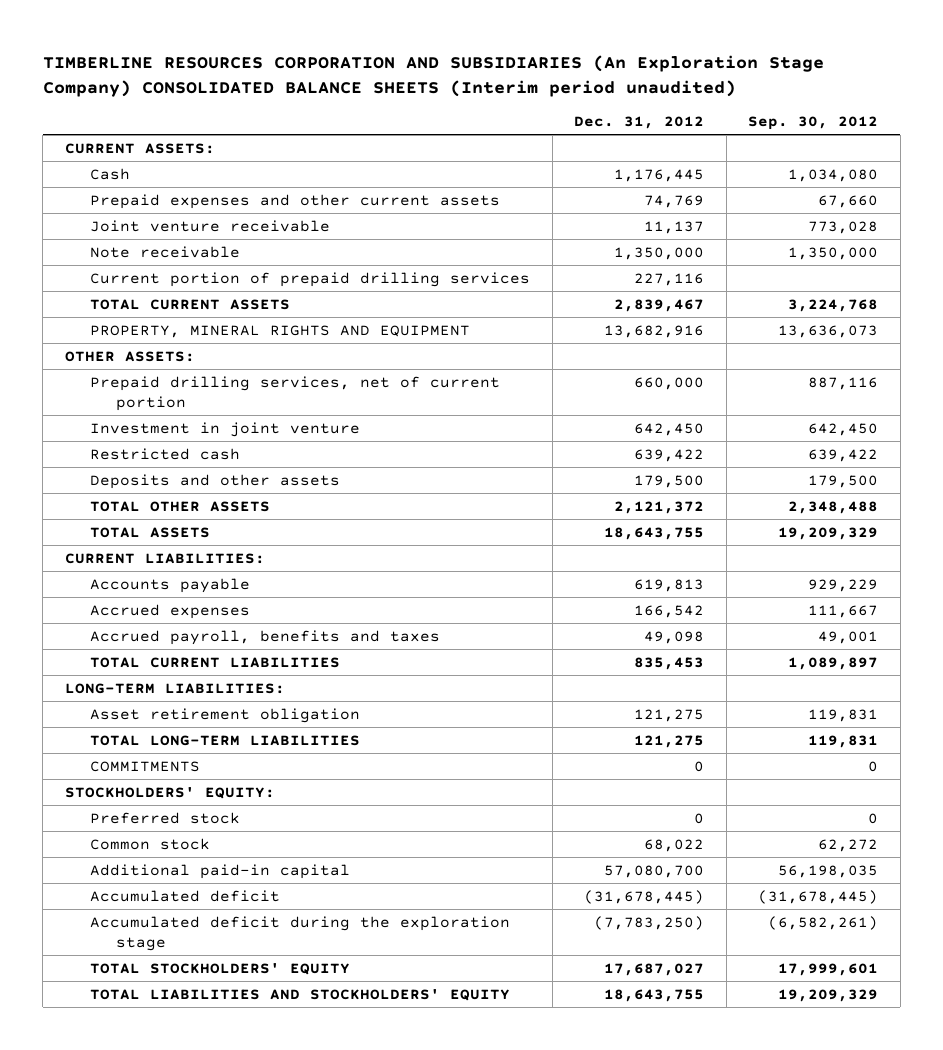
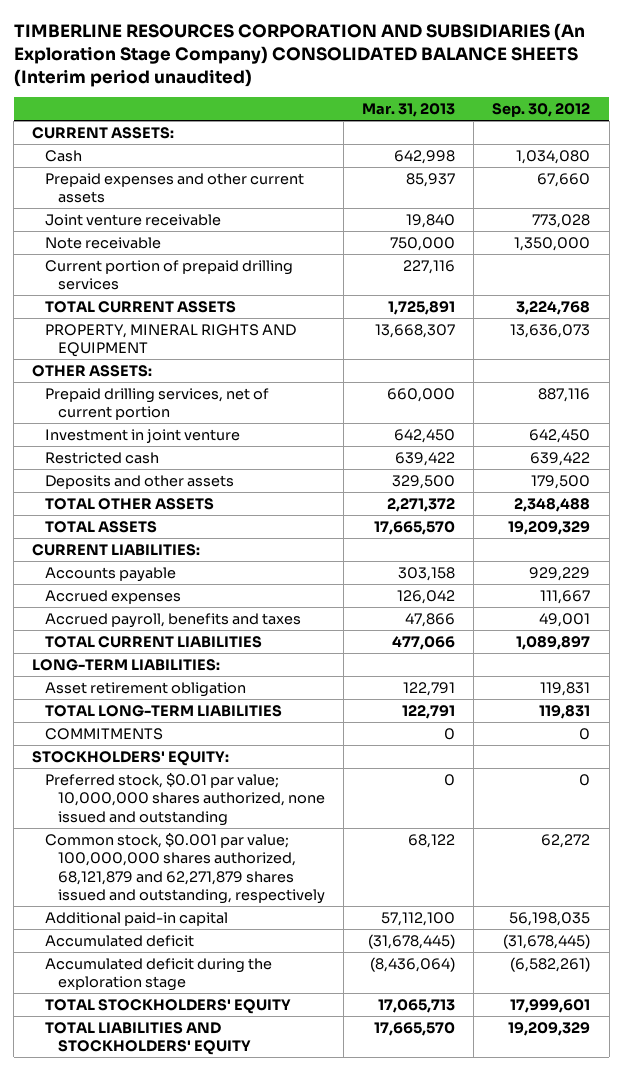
[574,116,705,130] Dec. 31, 2012 -> none
none -> [362,103,456,118] Mar. 31, 2013
[90,811,241,824] Preferred stock -> [45,772,326,826] Preferred stock, $0.01 par value; 10,000,000 shares authorized, none issued and outstanding
[90,837,211,850] Common stock -> [45,832,326,905] Common stock, $0.001 par value; 100,000,000 shares authorized, 68,121,879 and 62,271,879 shares issued and outstanding, respectively

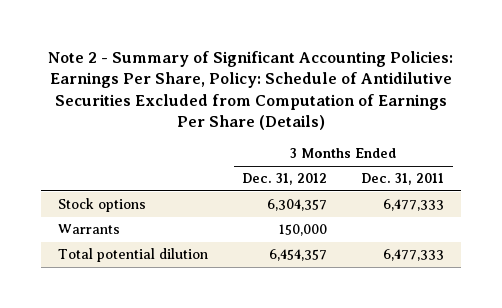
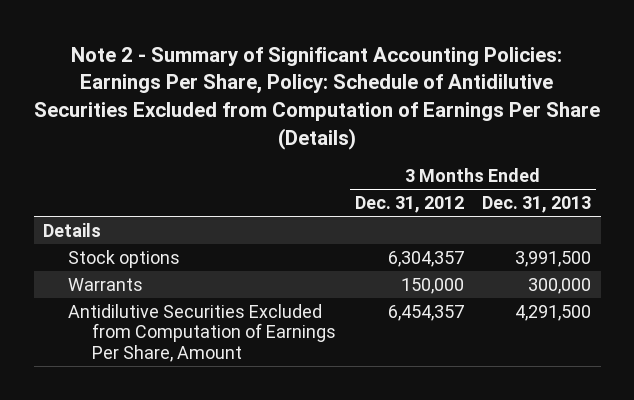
[361,173,445,186] Dec. 31, 2011 -> none
none -> [482,196,592,214] Dec. 31, 2013
none -> [43,222,102,237] Details
[58,248,209,263] Total potential dilution -> [67,303,337,362] Antidilutive Securities Excluded from Computation of Earnings Per Share, Amount

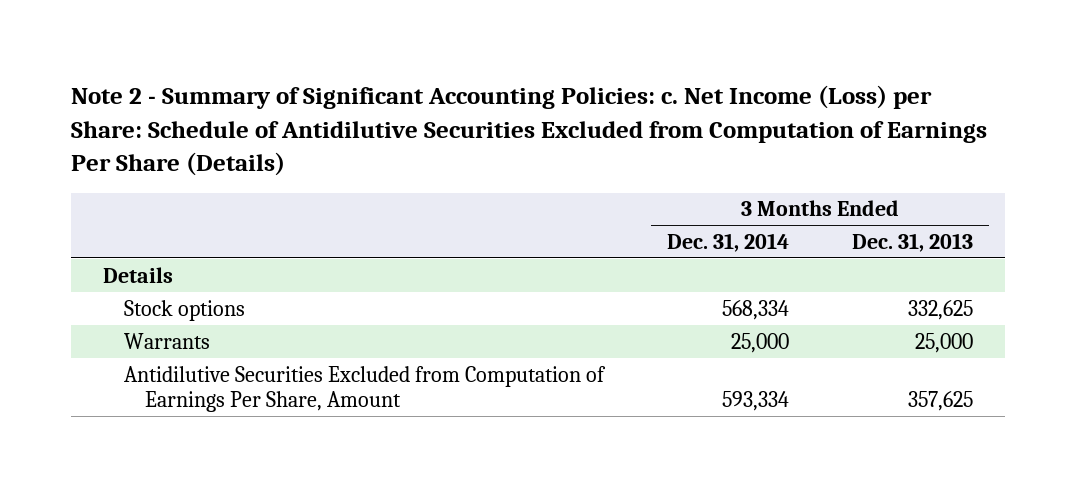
[34,46,601,150] Note 2 - Summary of Significant Accounting Policies: Earnings Per Share, Policy: Schedule of Antidilutive Securities Excluded from Computation of Earnings Per Share (Details) -> [70,85,987,177] Note 2 - Summary of Significant Accounting Policies: c. Net Income (Loss) per Share: Schedule of Antidilutive Securities Excluded from Computation of Earnings Per Share (Details)
[354,196,464,214] Dec. 31, 2012 -> none
none -> [667,232,790,252] Dec. 31, 2014
[515,250,592,267] 3,991,500 -> [908,299,974,320] 332,625
[528,277,592,294] 300,000 -> [915,332,974,353] 25,000
[515,304,592,321] 4,291,500 -> [908,391,974,412] 357,625

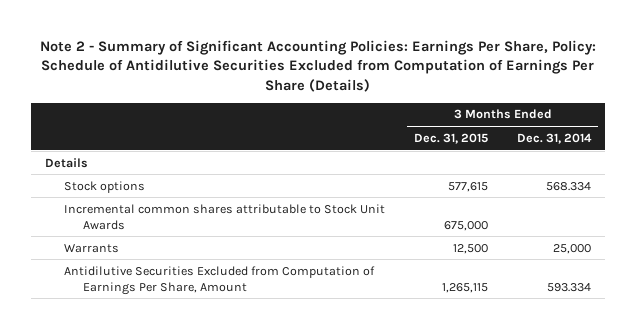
[70,85,987,177] Note 2 - Summary of Significant Accounting Policies: c. Net Income (Loss) per Share: Schedule of Antidilutive Securities Excluded from Computation of Earnings Per Share (Details) -> [40,39,597,93] Note 2 - Summary of Significant Accounting Policies: Earnings Per Share, Policy: Schedule of Antidilutive Securities Excluded from Computation of Earnings Per Share (Details)
[852,232,974,252] Dec. 31, 2013 -> none
none -> [414,132,489,144] Dec. 31, 2015
[722,299,790,320] 568,334 -> [545,181,591,191] 568.334
none -> [64,203,386,230] Incremental common shares attributable to Stock Unit Awards
[722,391,790,412] 593,334 -> [546,282,591,292] 593.334

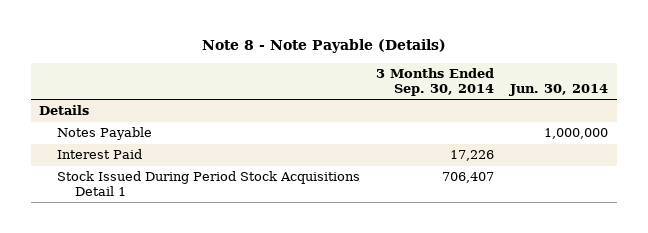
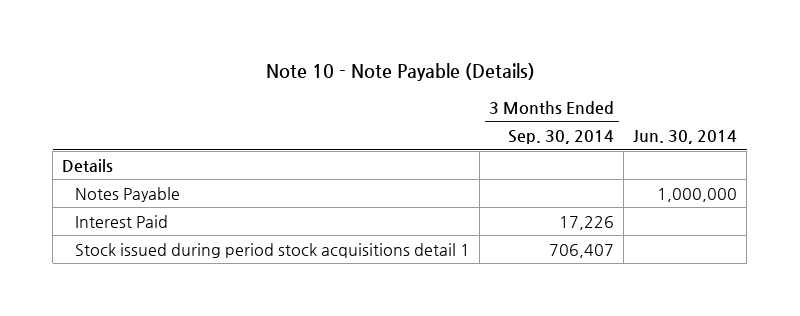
[201,39,446,54] Note 8 - Note Payable (Details) -> [265,63,535,82] Note 10 - Note Payable (Details)
[57,171,361,197] Stock Issued During Period Stock Acquisitions Detail 1 -> [75,242,471,258] Stock issued during period stock acquisitions detail 1

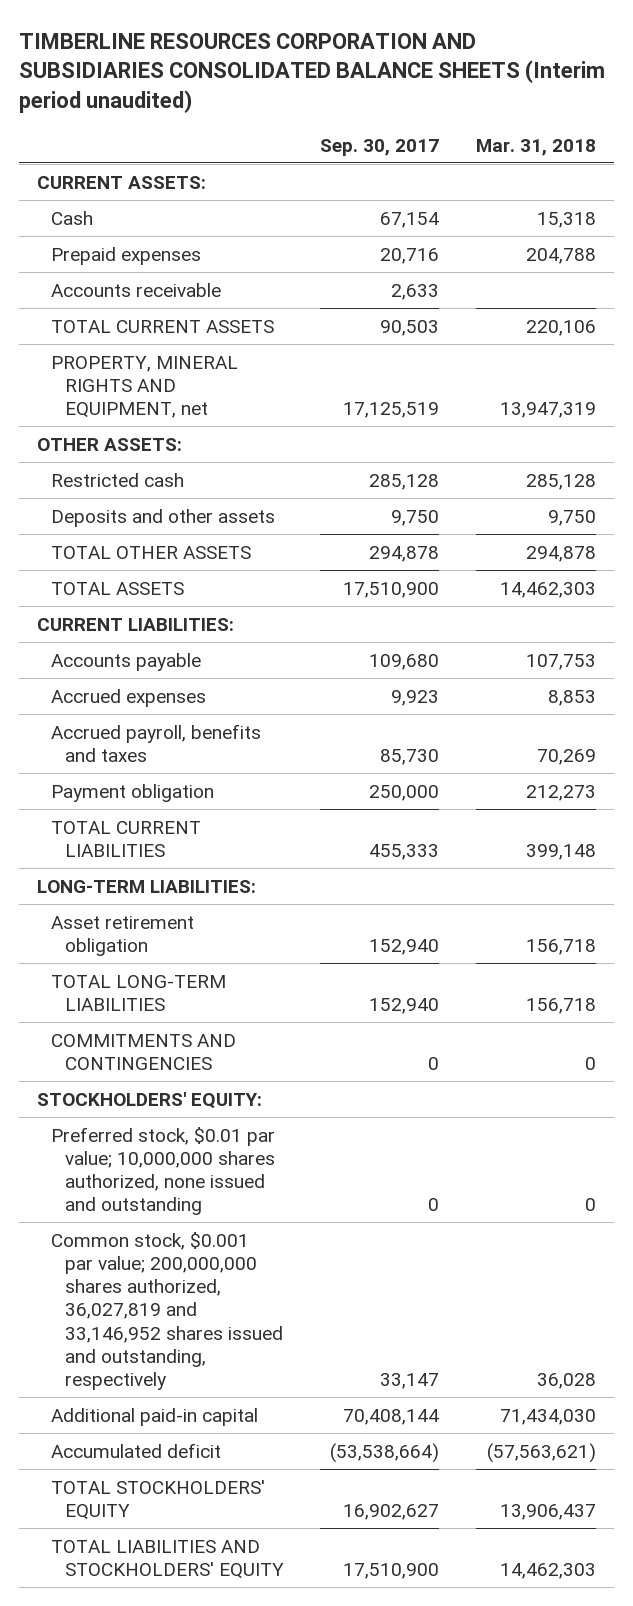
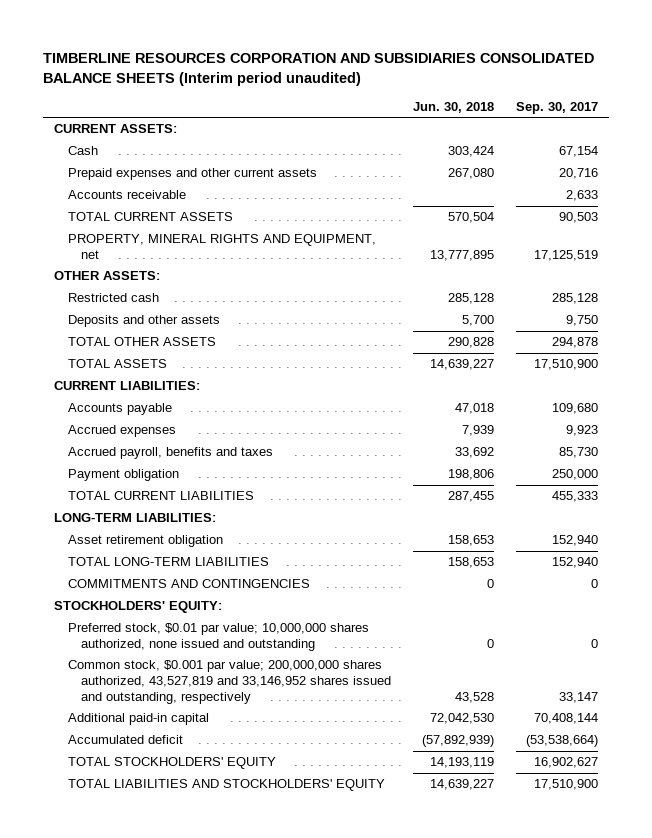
[475,138,596,156] Mar. 31, 2018 -> none
none -> [413,101,495,113] Jun. 30, 2018
[50,246,201,265] Prepaid expenses -> [67,168,317,181] Prepaid expenses and other current assets
[50,1231,283,1391] Common stock, $0.001 par value; 200,000,000 shares authorized, 36,027,819 and 33,146,952 shares issued and outstanding, respectively -> [67,660,392,704] Common stock, $0.001 par value; 200,000,000 shares authorized, 43,527,819 and 33,146,952 shares issued and outstanding, respectively

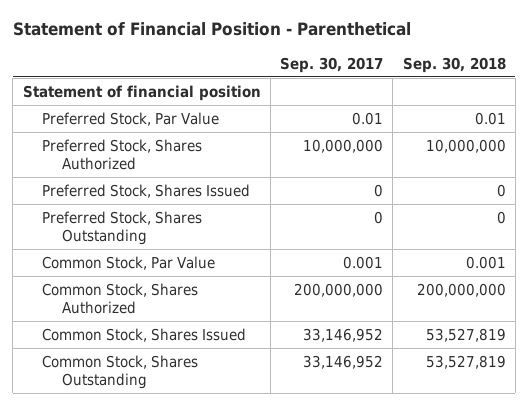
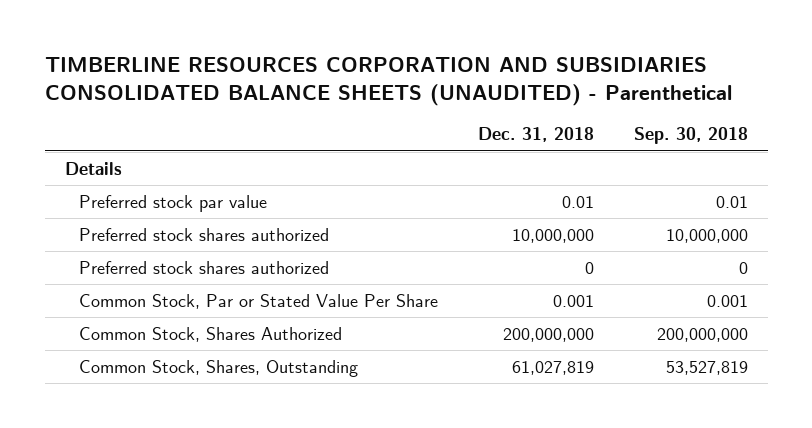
[12,22,411,37] Statement of Financial Position - Parenthetical -> [44,57,732,106] TIMBERLINE RESOURCES CORPORATION AND SUBSIDIARIES CONSOLIDATED BALANCE SHEETS (UNAUDITED) - Parenthetical
[280,56,384,73] Sep. 30, 2017 -> none
none -> [477,127,594,143] Dec. 31, 2018
[22,84,261,101] Statement of financial position -> none
[42,183,251,198] Preferred Stock, Shares Issued -> none
none -> [64,161,122,175] Details
[42,111,220,126] Preferred Stock, Par Value -> [78,194,267,212] Preferred stock par value
[42,138,203,170] Preferred Stock, Shares Authorized -> [78,227,329,241] Preferred stock shares authorized
[42,210,203,245] Preferred Stock, Shares Outstanding -> [78,260,329,274] Preferred stock shares authorized
[42,255,216,270] Common Stock, Par Value -> [78,293,438,309] Common Stock, Par or Stated Value Per Share
[42,327,247,342] Common Stock, Shares Issued -> none
[42,354,199,389] Common Stock, Shares Outstanding -> [78,359,358,377] Common Stock, Shares, Outstanding

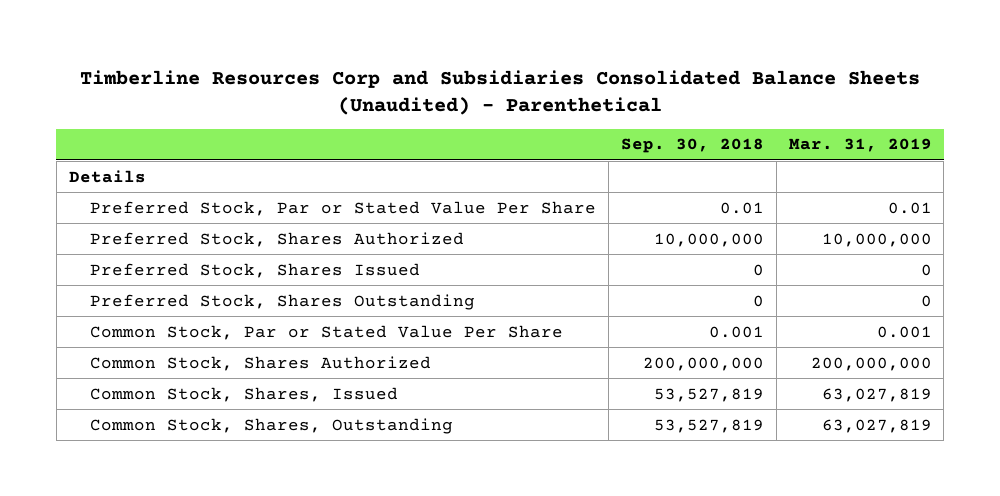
[44,57,732,106] TIMBERLINE RESOURCES CORPORATION AND SUBSIDIARIES CONSOLIDATED BALANCE SHEETS (UNAUDITED) - Parenthetical -> [80,69,921,116] Timberline Resources Corp and Subsidiaries Consolidated Balance Sheets (Unaudited) - Parenthetical
[477,127,594,143] Dec. 31, 2018 -> none
none -> [788,138,932,153] Mar. 31, 2019
[78,194,267,212] Preferred stock par value -> [90,200,597,216] Preferred Stock, Par or Stated Value Per Share
[78,227,329,241] Preferred stock shares authorized -> [90,231,465,247] Preferred Stock, Shares Authorized
none -> [90,262,421,278] Preferred Stock, Shares Issued
[78,260,329,274] Preferred stock shares authorized -> [90,293,476,310] Preferred Stock, Shares Outstanding
none -> [90,386,399,402] Common Stock, Shares, Issued

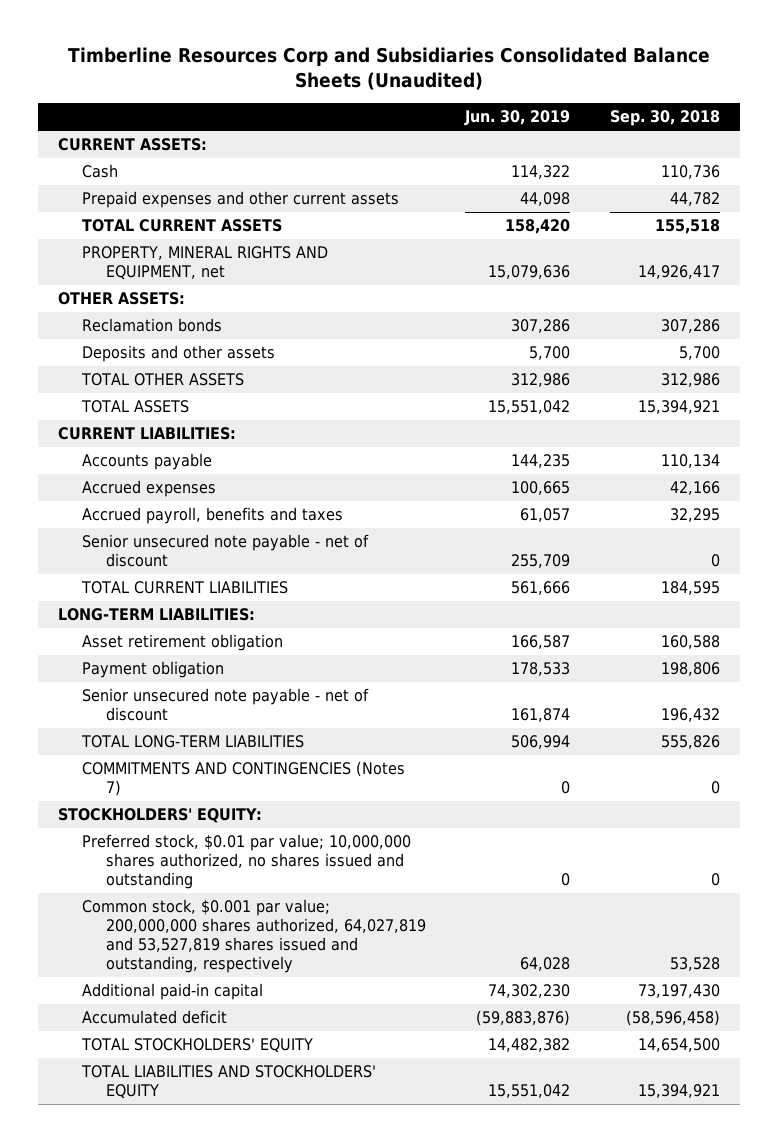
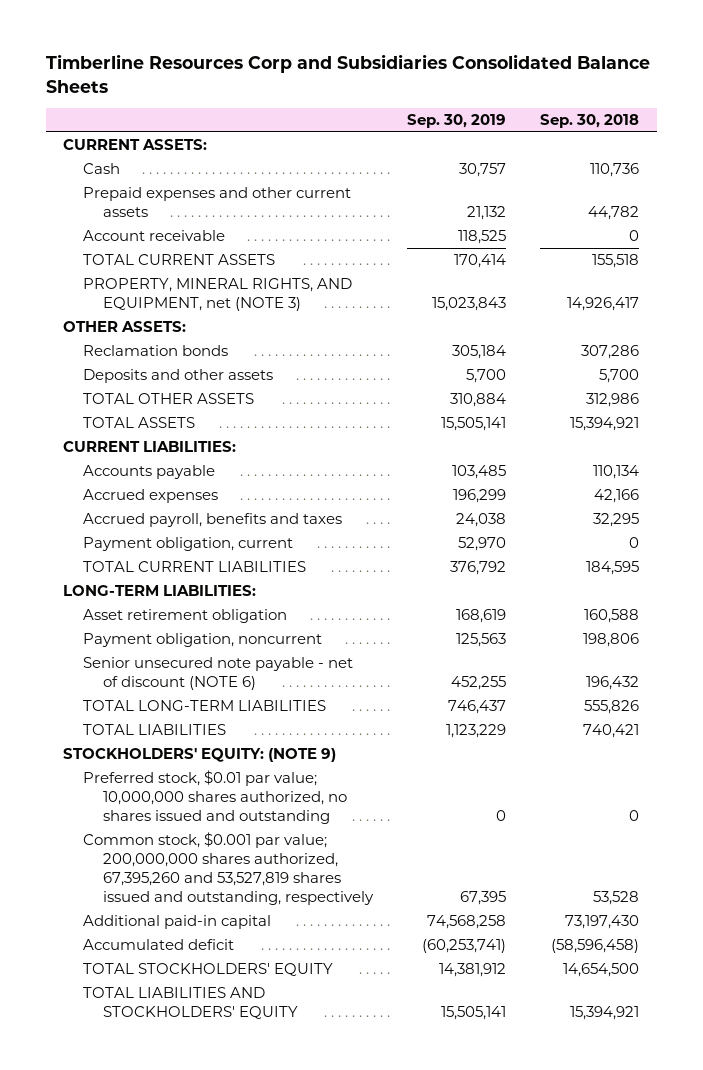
[67,47,710,91] Timberline Resources Corp and Subsidiaries Consolidated Balance Sheets (Unaudited) -> [45,54,650,93] Timberline Resources Corp and Subsidiaries Consolidated Balance Sheets
[464,110,571,127] Jun. 30, 2019 -> none
none -> [406,114,506,129] Sep. 30, 2019
none -> [82,230,225,242] Account receivable
[81,246,328,281] PROPERTY, MINERAL RIGHTS AND EQUIPMENT, net -> [82,278,352,312] PROPERTY, MINERAL RIGHTS, AND EQUIPMENT, net (NOTE 3)
[81,534,369,568] Senior unsecured note payable - net of discount -> none
none -> [82,537,293,552] Payment obligation, current
[81,661,224,679] Payment obligation -> [82,633,322,648] Payment obligation, noncurrent
[81,688,369,722] Senior unsecured note payable - net of discount -> [82,657,353,691] Senior unsecured note payable - net of discount (NOTE 6)
[81,761,405,797] COMMITMENTS AND CONTINGENCIES (Notes 7) -> none
none -> [82,724,226,736] TOTAL LIABILITIES
[57,808,262,824] STOCKHOLDERS' EQUITY: -> [63,748,337,763] STOCKHOLDERS' EQUITY: (NOTE 9)
[81,899,426,974] Common stock, $0.001 par value; 200,000,000 shares authorized, 64,027,819 and 53,527,819 shares issued and outstanding, respectively -> [82,832,374,906] Common stock, $0.001 par value; 200,000,000 shares authorized, 67,395,260 and 53,527,819 shares issued and outstanding, respectively

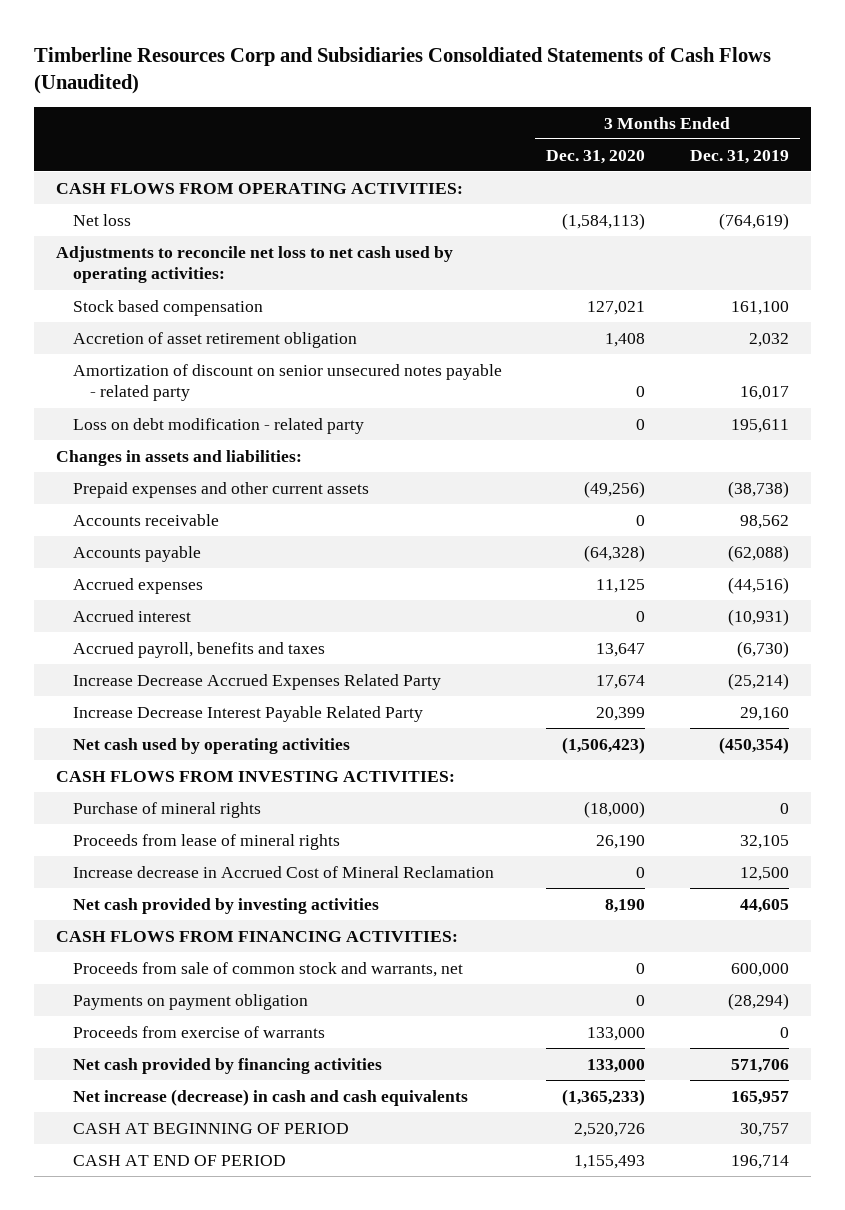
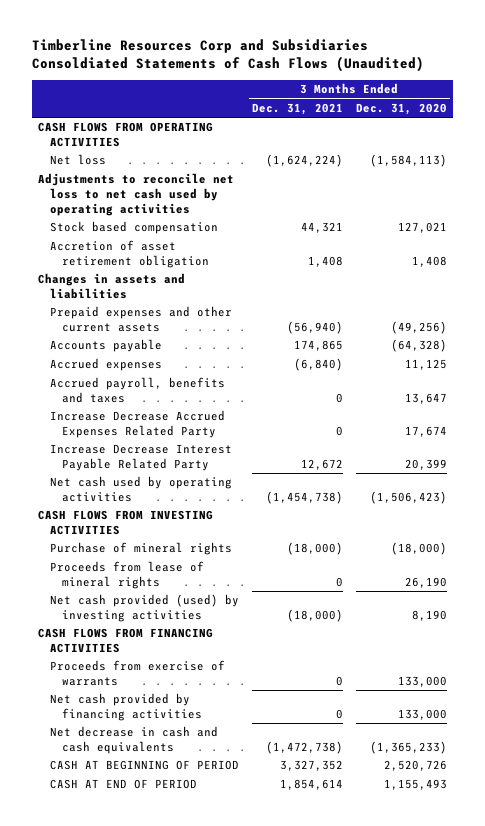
[689,149,789,164] Dec. 31, 2019 -> none
none -> [251,102,343,115] Dec. 31, 2021
[56,182,464,194] CASH FLOWS FROM OPERATING ACTIVITIES: -> [38,122,214,148] CASH FLOWS FROM OPERATING ACTIVITIES
[56,245,454,284] Adjustments to reconcile net loss to net cash used by operating activities: -> [38,173,235,216] Adjustments to reconcile net loss to net cash used by operating activities
[73,363,503,402] Amortization of discount on senior unsecured notes payable - related party -> none
[73,417,365,434] Loss on debt modification - related party -> none
[56,449,303,466] Changes in assets and liabilities: -> [38,273,186,300] Changes in assets and liabilities
[73,513,220,526] Accounts receivable -> none
[73,609,192,622] Accrued interest -> none
[56,770,456,782] CASH FLOWS FROM INVESTING ACTIVITIES: -> [38,510,214,536] CASH FLOWS FROM INVESTING ACTIVITIES
[73,865,495,878] Increase decrease in Accrued Cost of Mineral Reclamation -> none
[73,961,464,977] Proceeds from sale of common stock and warrants, net -> none
[73,993,309,1010] Payments on payment obligation -> none
[73,897,380,914] Net cash provided by investing activities -> [50,594,240,623] Net cash provided (used) by investing activities
[56,930,459,942] CASH FLOWS FROM FINANCING ACTIVITIES: -> [38,628,214,654] CASH FLOWS FROM FINANCING ACTIVITIES
[73,1088,469,1106] Net increase (decrease) in cash and cash equivalents -> [50,726,219,755] Net decrease in cash and cash equivalents

